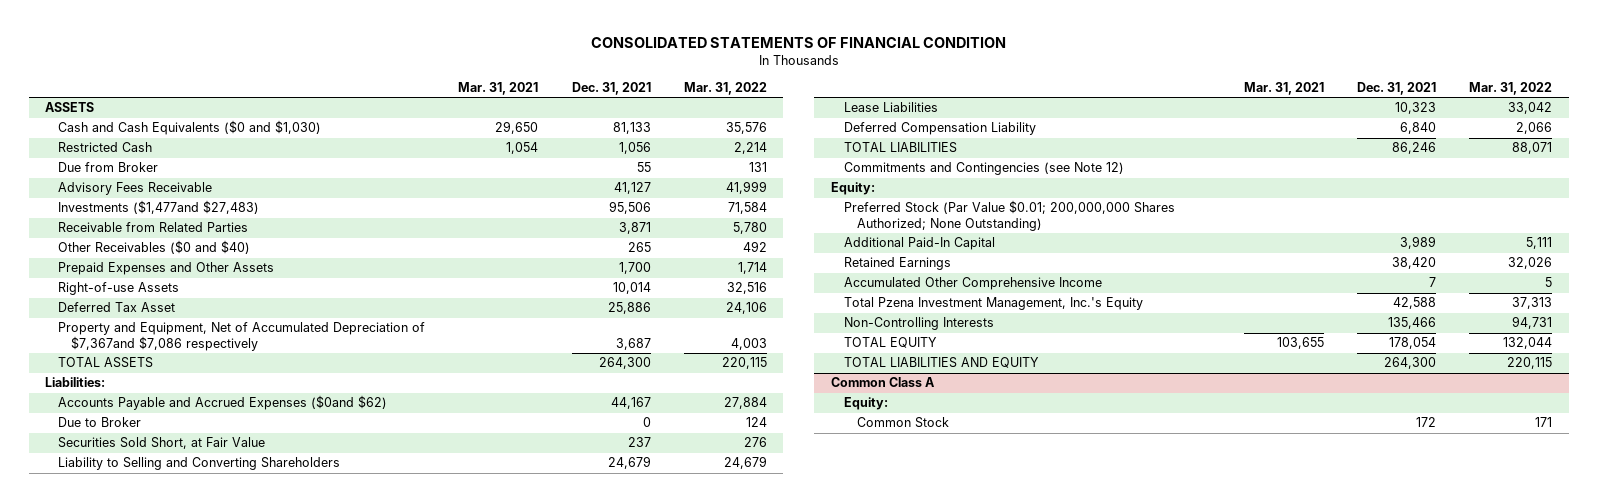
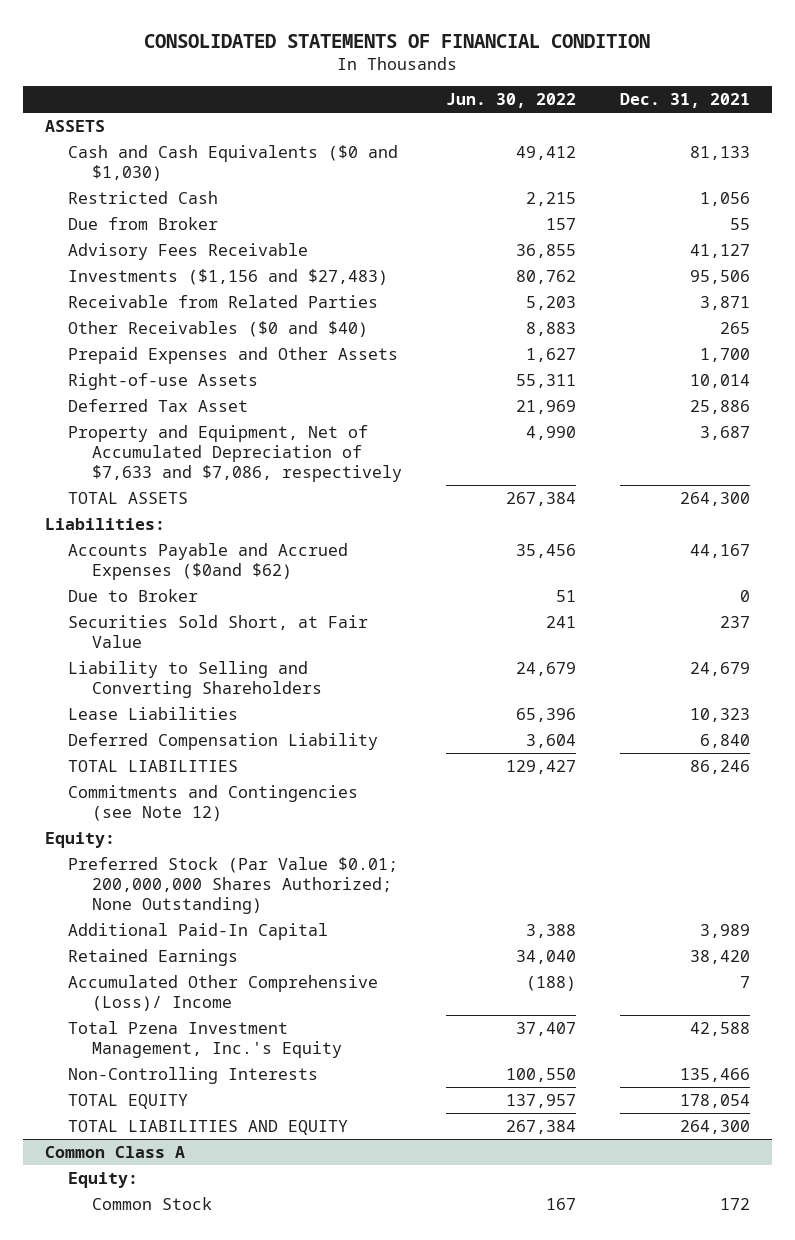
[458,81,539,95] Mar. 31, 2021 -> none
[683,81,767,95] Mar. 31, 2022 -> none
none -> [445,93,576,109] Jun. 30, 2022
[58,200,260,215] Investments ($1,477and $27,483) -> [68,268,389,285] Investments ($1,156 and $27,483)
[58,322,426,351] Property and Equipment, Net of Accumulated Depreciation of $7,367and $7,086 respectively -> [68,424,402,483] Property and Equipment, Net of Accumulated Depreciation of $7,633 and $7,086, respectively
[843,277,1102,291] Accumulated Other Comprehensive Income -> [68,974,379,1012] Accumulated Other Comprehensive (Loss)/ Income

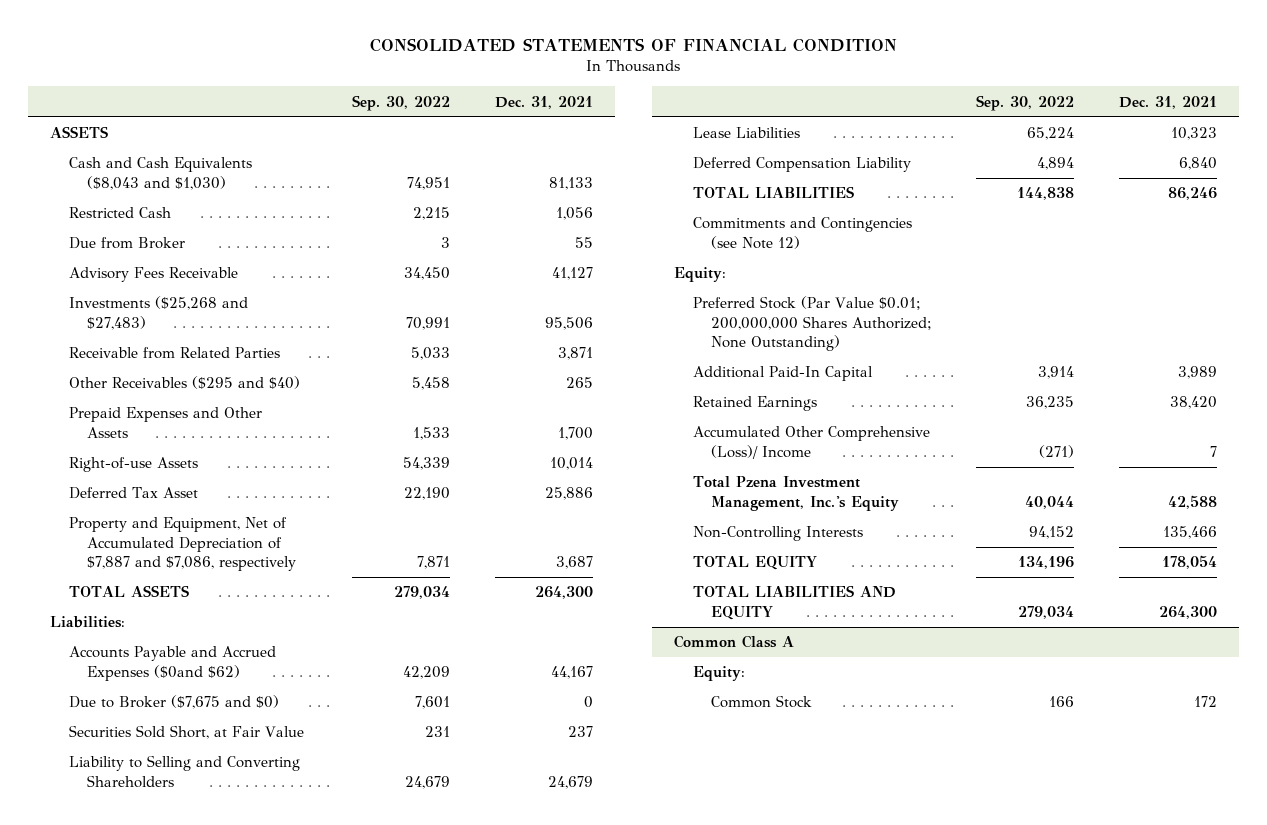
[445,93,576,109] Jun. 30, 2022 -> none
none -> [352,94,451,111] Sep. 30, 2022
[68,144,399,182] Cash and Cash Equivalents ($0 and $1,030) -> [68,157,252,190] Cash and Cash Equivalents ($8,043 and $1,030)
[68,268,389,285] Investments ($1,156 and $27,483) -> [68,296,248,330] Investments ($25,268 and $27,483)
[68,320,369,337] Other Receivables ($0 and $40) -> [68,376,300,390] Other Receivables ($295 and $40)
[68,424,402,483] Property and Equipment, Net of Accumulated Depreciation of $7,633 and $7,086, respectively -> [68,517,297,571] Property and Equipment, Net of Accumulated Depreciation of $7,887 and $7,086, respectively
[68,588,199,602] Due to Broker -> [68,695,279,710] Due to Broker ($7,675 and $0)

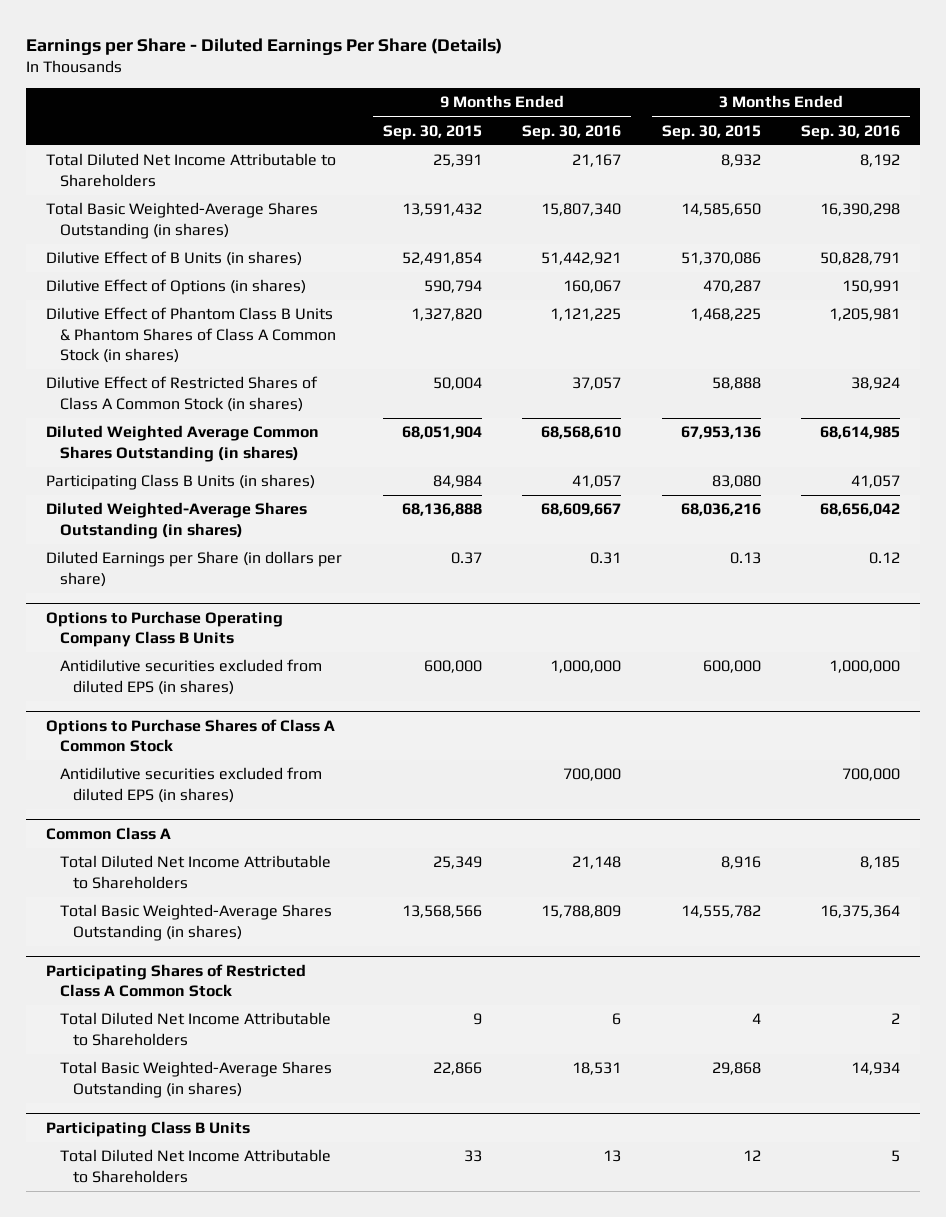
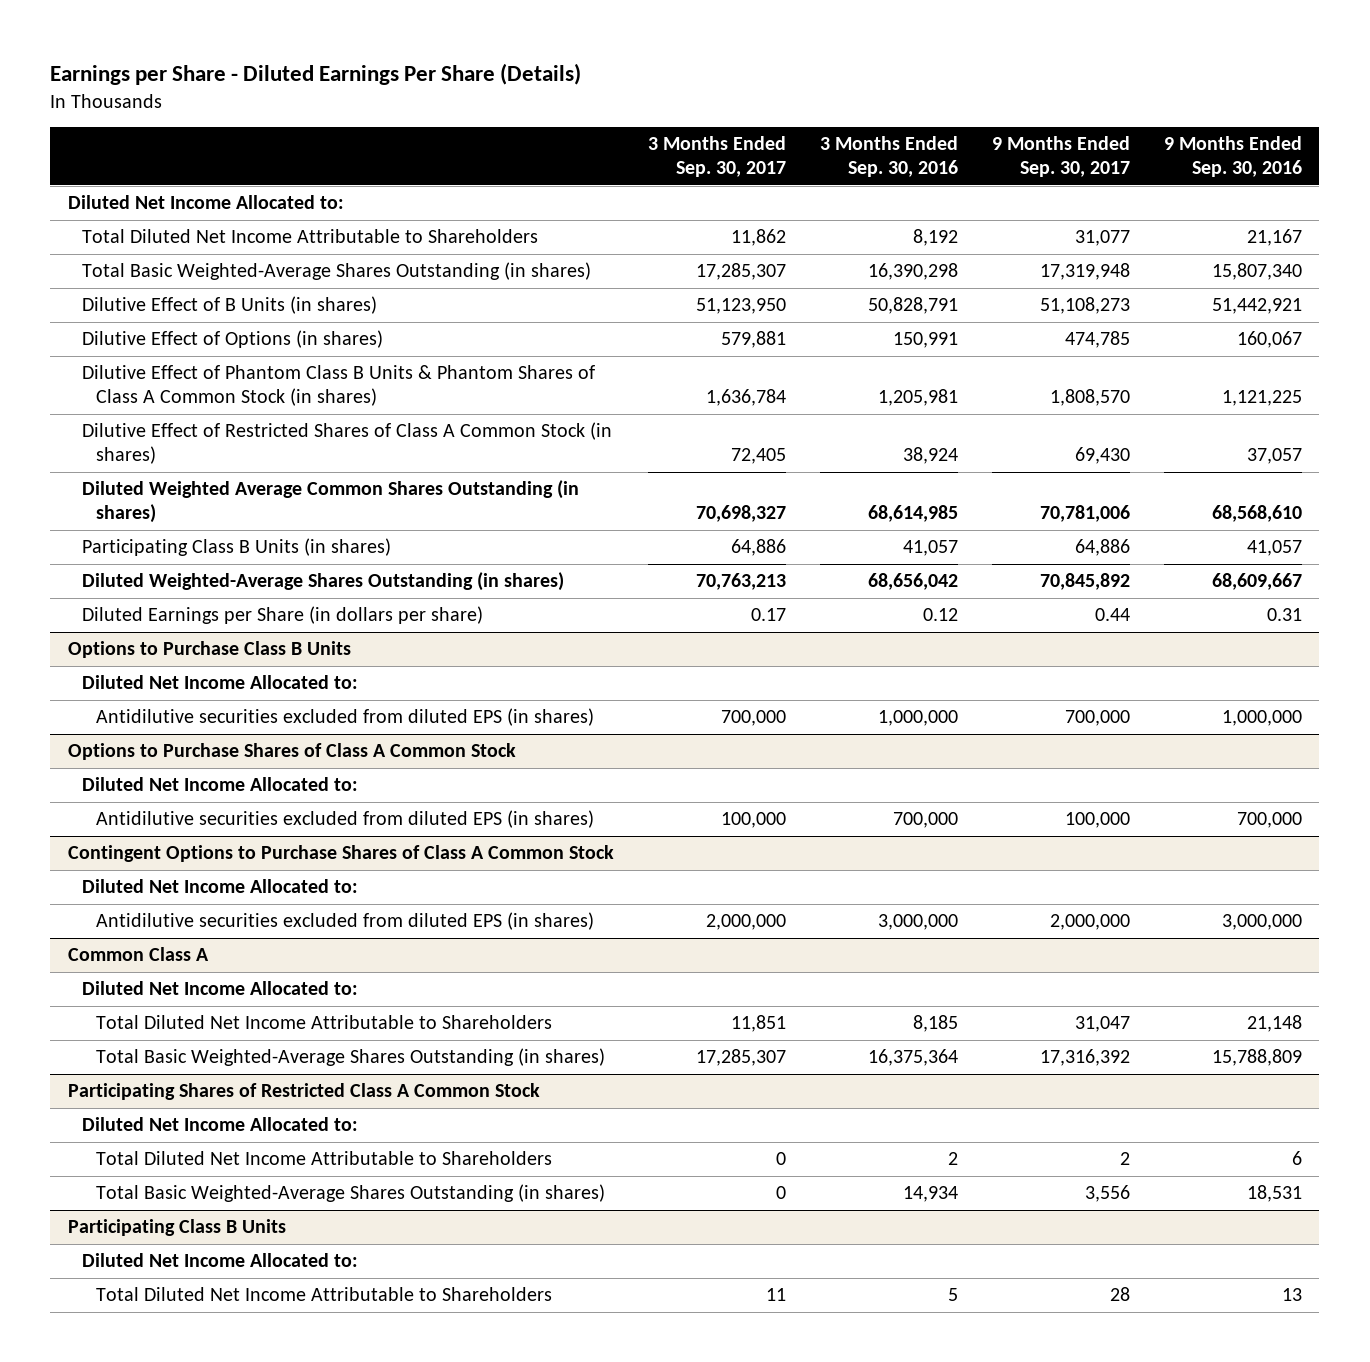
[382,124,482,140] Sep. 30, 2015 -> none
[661,124,761,140] Sep. 30, 2015 -> none
none -> [647,136,786,178] 3 Months Ended Sep. 30, 2017
none -> [991,136,1130,178] 9 Months Ended Sep. 30, 2017
none -> [67,195,344,210] Diluted Net Income Allocated to:
[46,610,284,647] Options to Purchase Operating Company Class B Units -> [67,641,351,659] Options to Purchase Class B Units
none -> [81,675,358,690] Diluted Net Income Allocated to:
none -> [81,777,358,792] Diluted Net Income Allocated to:
none -> [67,845,614,863] Contingent Options to Purchase Shares of Class A Common Stock
none -> [81,879,358,894] Diluted Net Income Allocated to:
none -> [96,912,595,931] Antidilutive securities excluded from diluted EPS (in shares)
none -> [81,981,358,996] Diluted Net Income Allocated to:
none -> [81,1117,358,1132] Diluted Net Income Allocated to:
none -> [81,1253,358,1268] Diluted Net Income Allocated to:

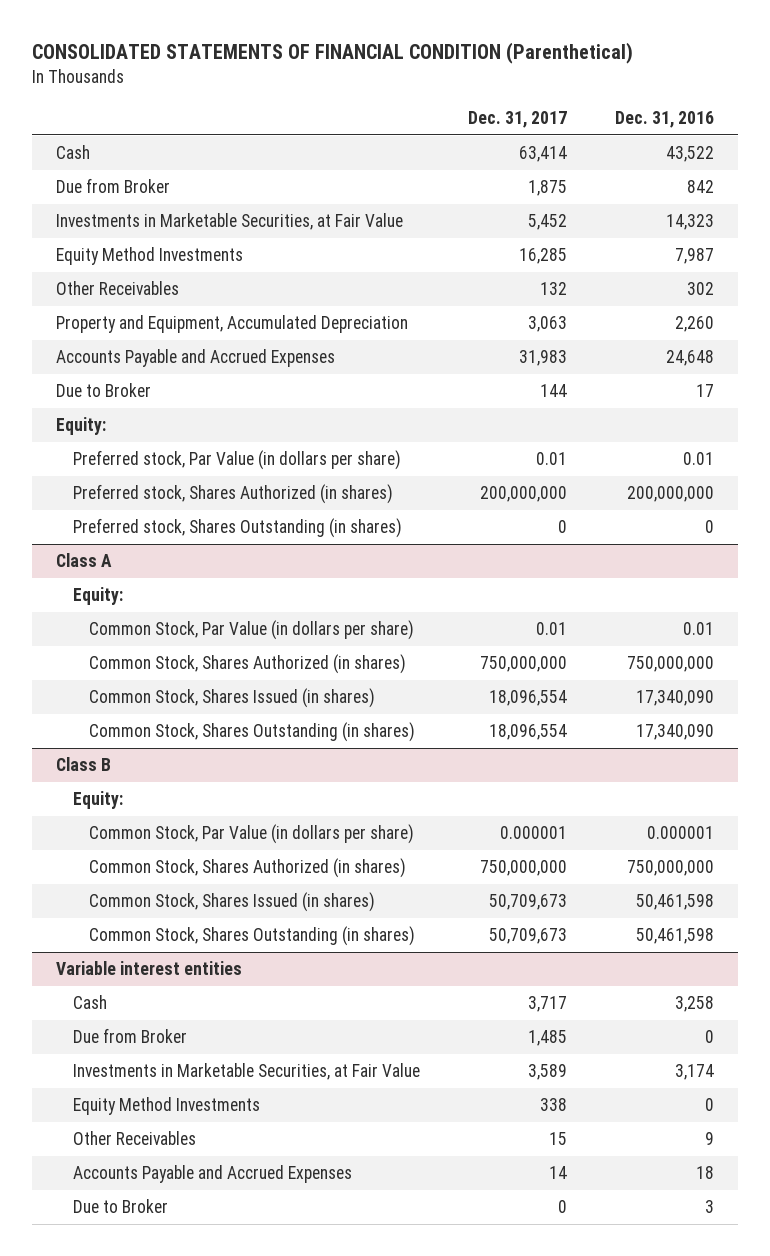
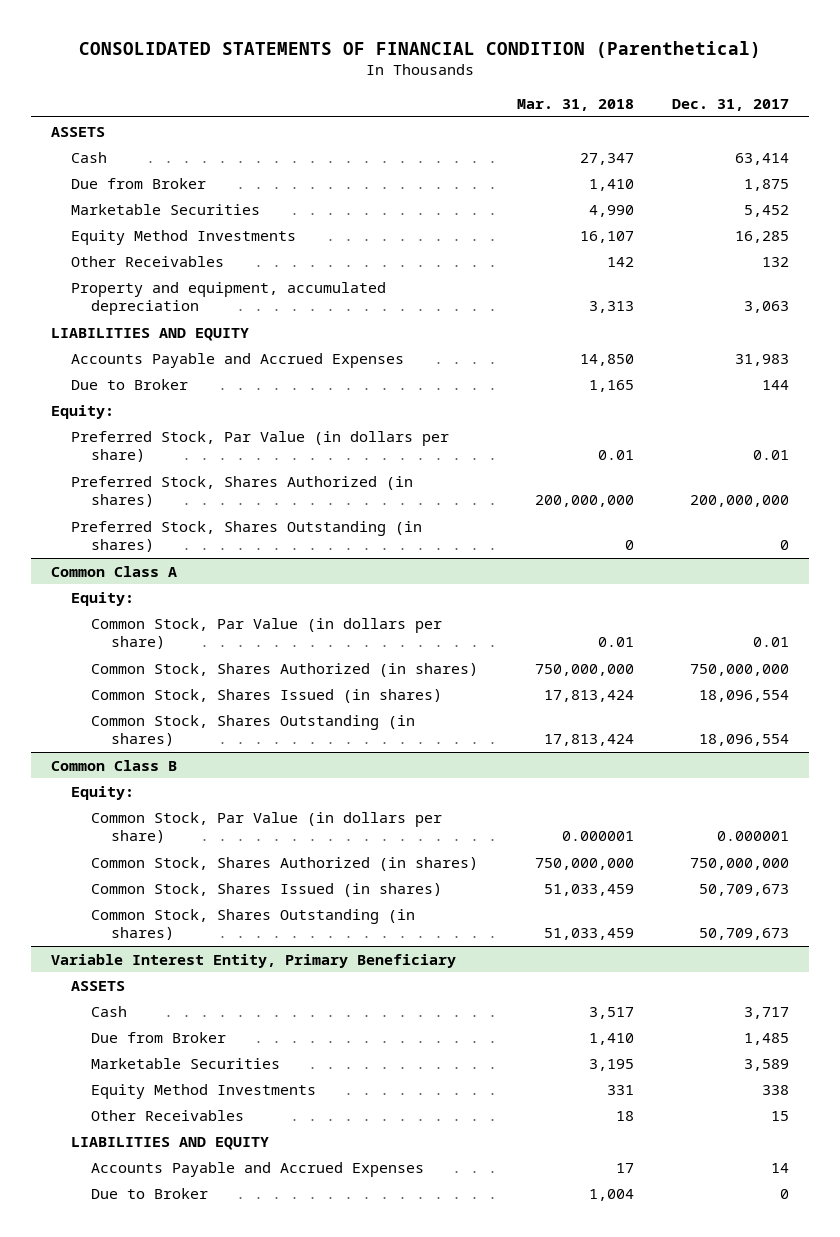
[615,110,715,128] Dec. 31, 2016 -> none
none -> [516,99,634,112] Mar. 31, 2018
none -> [50,126,105,137] ASSETS
[56,213,404,231] Investments in Marketable Securities, at Fair Value -> [70,203,260,215] Marketable Securities
[56,315,409,334] Property and Equipment, Accumulated Depreciation -> [70,281,386,316] Property and equipment, accumulated depreciation
none -> [50,327,249,341] LIABILITIES AND EQUITY
[72,450,401,471] Preferred stock, Par Value (in dollars per share) -> [70,430,449,463] Preferred Stock, Par Value (in dollars per share)
[72,484,393,505] Preferred stock, Shares Authorized (in shares) -> [70,475,413,508] Preferred Stock, Shares Authorized (in shares)
[72,518,402,539] Preferred stock, Shares Outstanding (in shares) -> [70,520,422,553] Preferred Stock, Shares Outstanding (in shares)
[56,553,113,568] Class A -> [50,565,177,577] Common Class A
[56,757,112,772] Class B -> [50,759,177,771] Common Class B
[56,961,243,976] Variable interest entities -> [50,953,456,968] Variable Interest Entity, Primary Beneficiary
none -> [70,980,125,991] ASSETS
[72,1063,420,1081] Investments in Marketable Securities, at Fair Value -> [90,1057,280,1069] Marketable Securities
none -> [70,1136,269,1150] LIABILITIES AND EQUITY

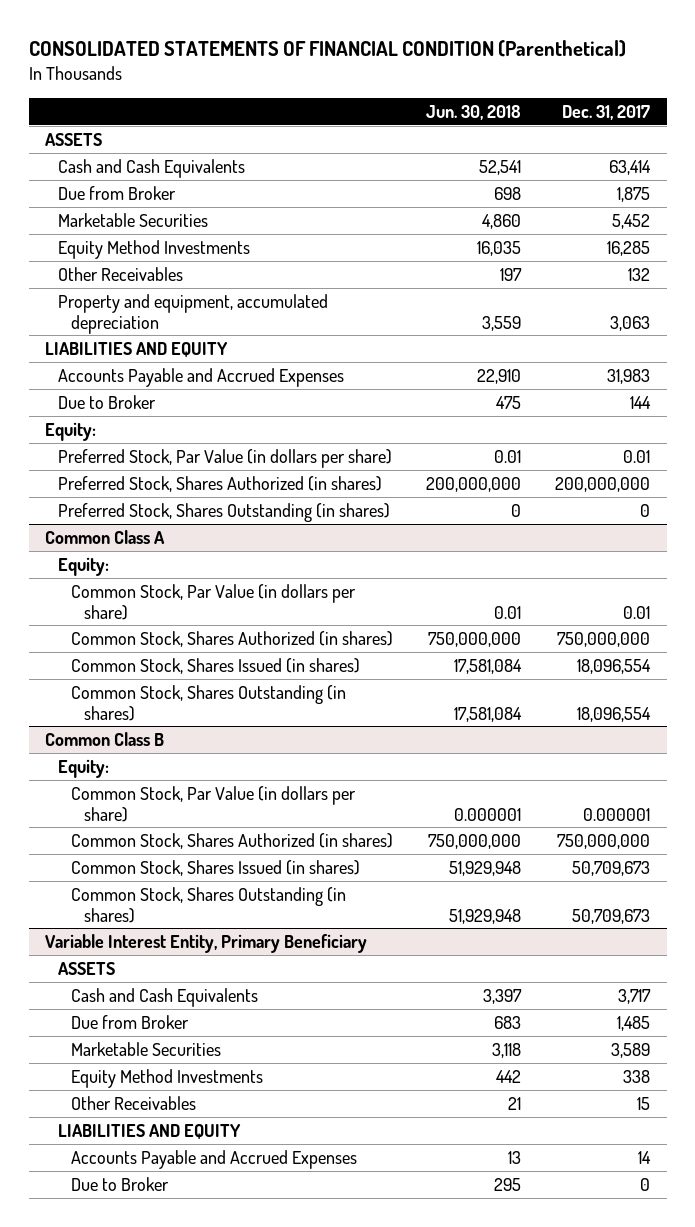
[516,99,634,112] Mar. 31, 2018 -> none
none -> [426,104,522,120] Jun. 30, 2018
[70,151,107,163] Cash -> [58,158,246,178] Cash and Cash Equivalents
[90,1005,127,1017] Cash -> [70,987,258,1007] Cash and Cash Equivalents

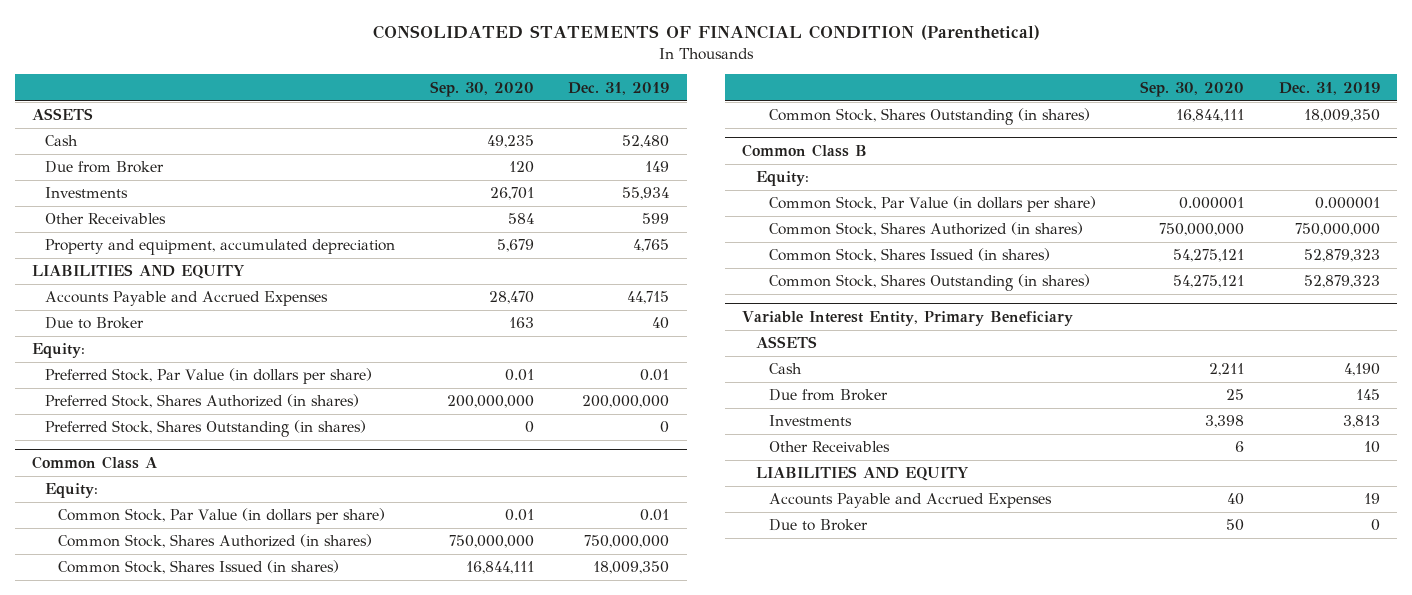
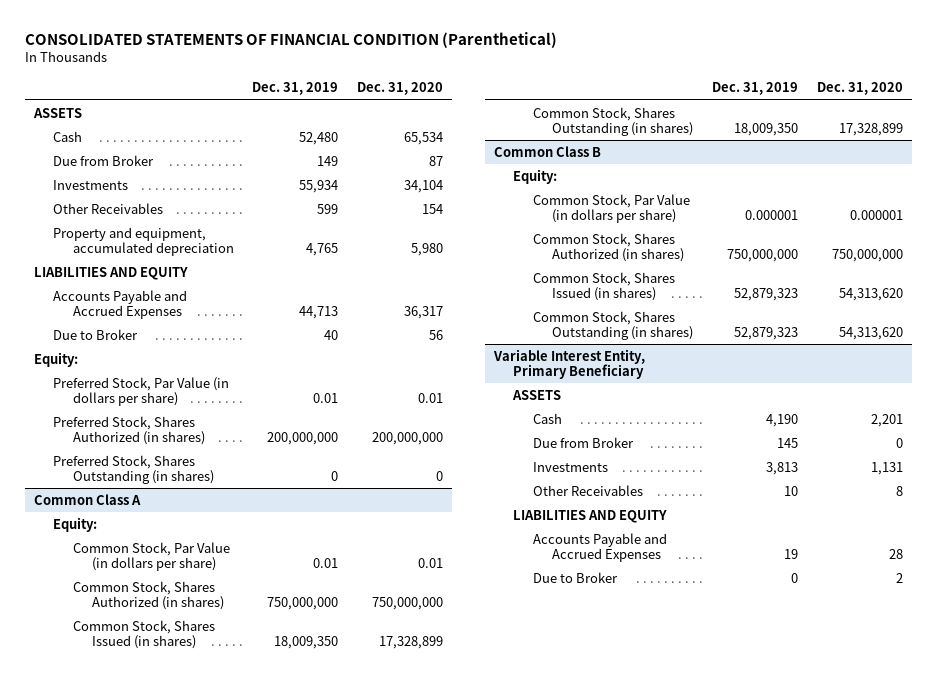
[429,80,534,97] Sep. 30, 2020 -> none
none -> [356,82,443,96] Dec. 31, 2020
[627,291,670,305] 44,715 -> [299,306,339,320] 44,713

